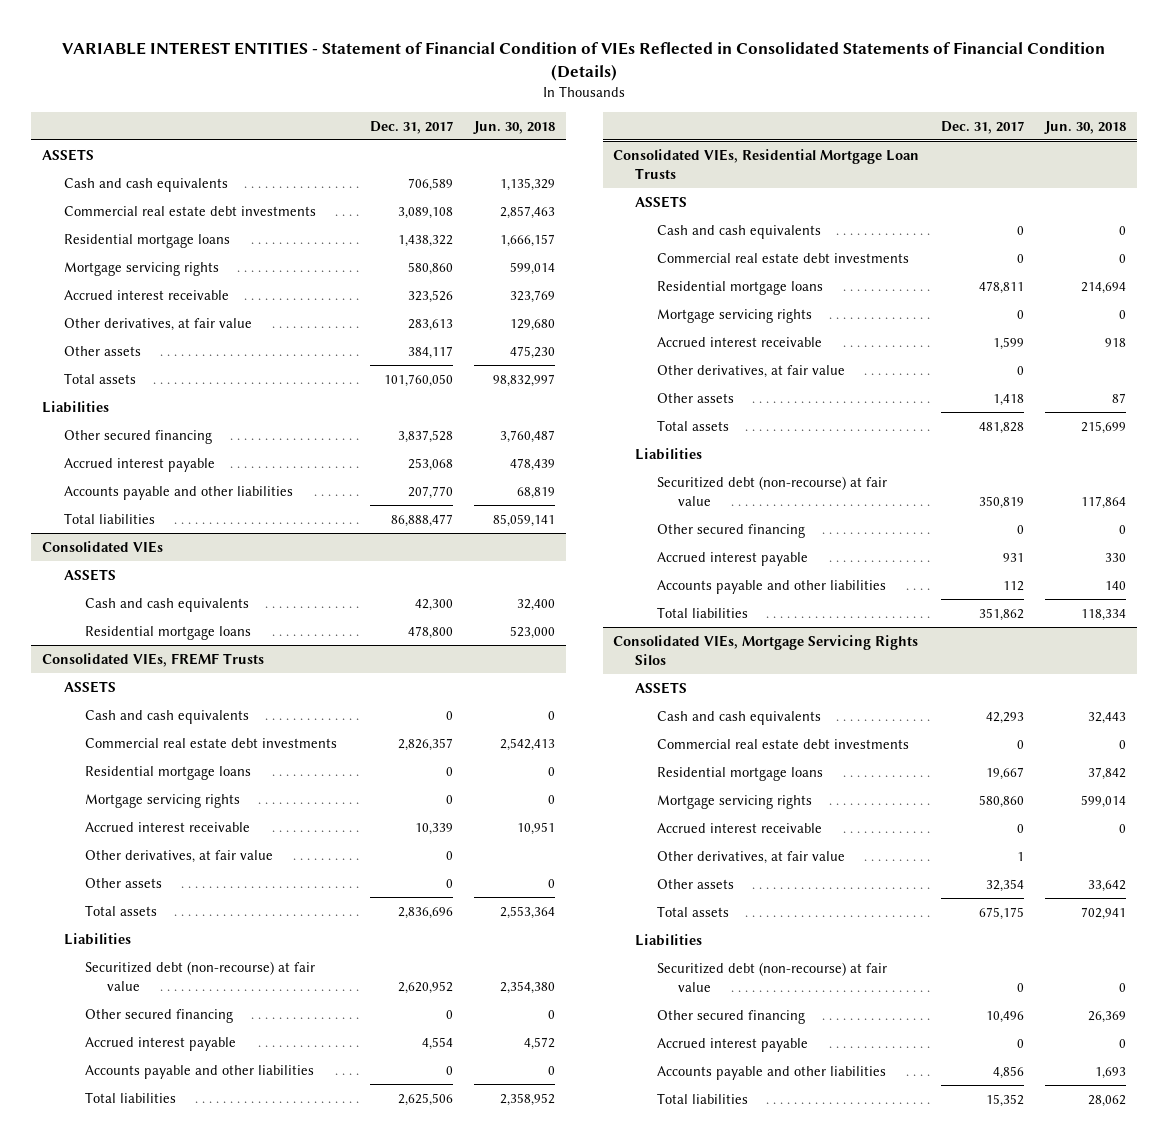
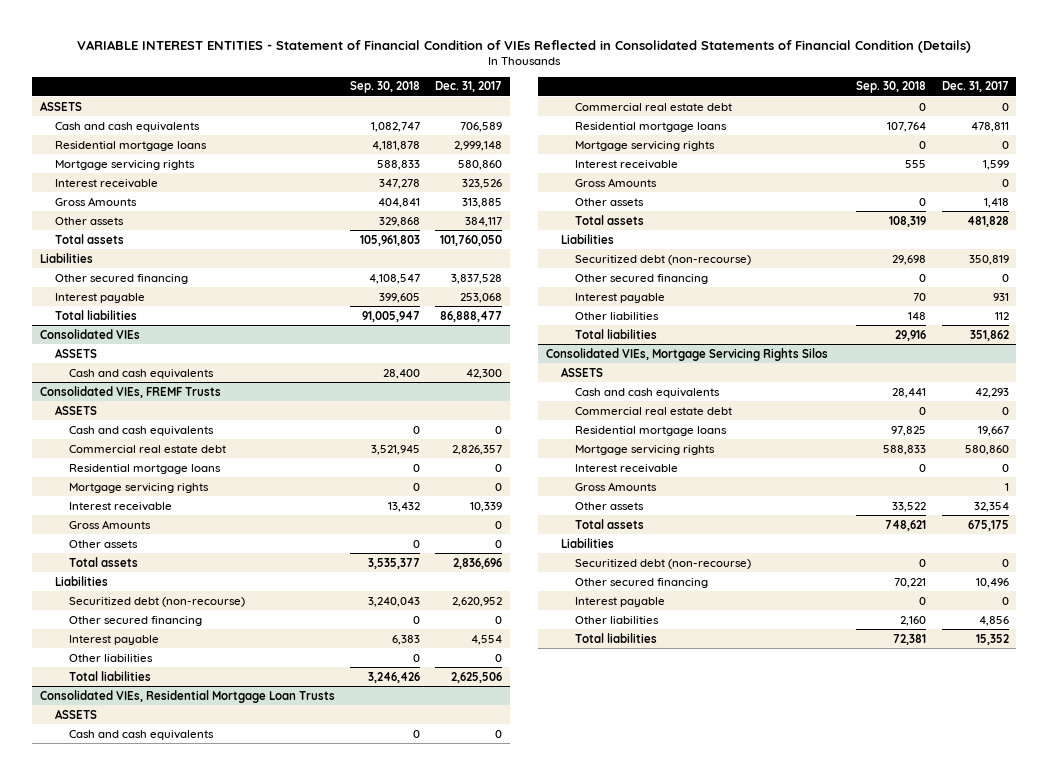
[473,120,556,134] Jun. 30, 2018 -> none
none -> [350,81,421,94] Sep. 30, 2018
[63,205,316,216] Commercial real estate debt investments -> none
[397,234,453,247] 1,438,322 -> [454,140,503,151] 2,999,148
[63,317,252,331] Other derivatives, at fair value -> none
[63,289,229,300] Accrued interest receivable -> [54,178,158,188] Interest receivable
none -> [54,196,137,206] Gross Amounts
[63,485,293,500] Accounts payable and other liabilities -> none
[63,457,215,472] Accrued interest payable -> [54,292,145,303] Interest payable
[85,625,252,640] Residential mortgage loans -> none
[85,737,338,748] Commercial real estate debt investments -> [69,444,227,453] Commercial real estate debt
[85,849,274,863] Other derivatives, at fair value -> none
[85,821,251,832] Accrued interest receivable -> [69,501,173,511] Interest receivable
none -> [69,519,152,529] Gross Amounts
[85,960,316,991] Securitized debt (non-recourse) at fair value -> [69,596,246,607] Securitized debt (non-recourse)
[85,1064,315,1079] Accounts payable and other liabilities -> none
[85,1036,237,1051] Accrued interest payable -> [69,634,160,645] Interest payable
none -> [69,653,154,662] Other liabilities
[656,252,909,263] Commercial real estate debt investments -> [575,102,733,111] Commercial real estate debt
[656,364,845,378] Other derivatives, at fair value -> none
[656,336,822,347] Accrued interest receivable -> [575,159,679,169] Interest receivable
none -> [575,177,658,187] Gross Amounts
[656,475,887,506] Securitized debt (non-recourse) at fair value -> [575,254,752,265] Securitized debt (non-recourse)
[656,551,808,566] Accrued interest payable -> [575,292,666,303] Interest payable
[656,579,886,594] Accounts payable and other liabilities -> [575,311,660,320] Other liabilities
[656,738,909,749] Commercial real estate debt investments -> [575,406,733,415] Commercial real estate debt
[656,850,845,864] Other derivatives, at fair value -> none
[656,822,822,833] Accrued interest receivable -> [575,463,679,473] Interest receivable
none -> [575,481,658,491] Gross Amounts
[656,961,887,992] Securitized debt (non-recourse) at fair value -> [575,558,752,569] Securitized debt (non-recourse)
[656,1037,808,1052] Accrued interest payable -> [575,596,666,607] Interest payable
[656,1065,886,1080] Accounts payable and other liabilities -> [575,615,660,624] Other liabilities

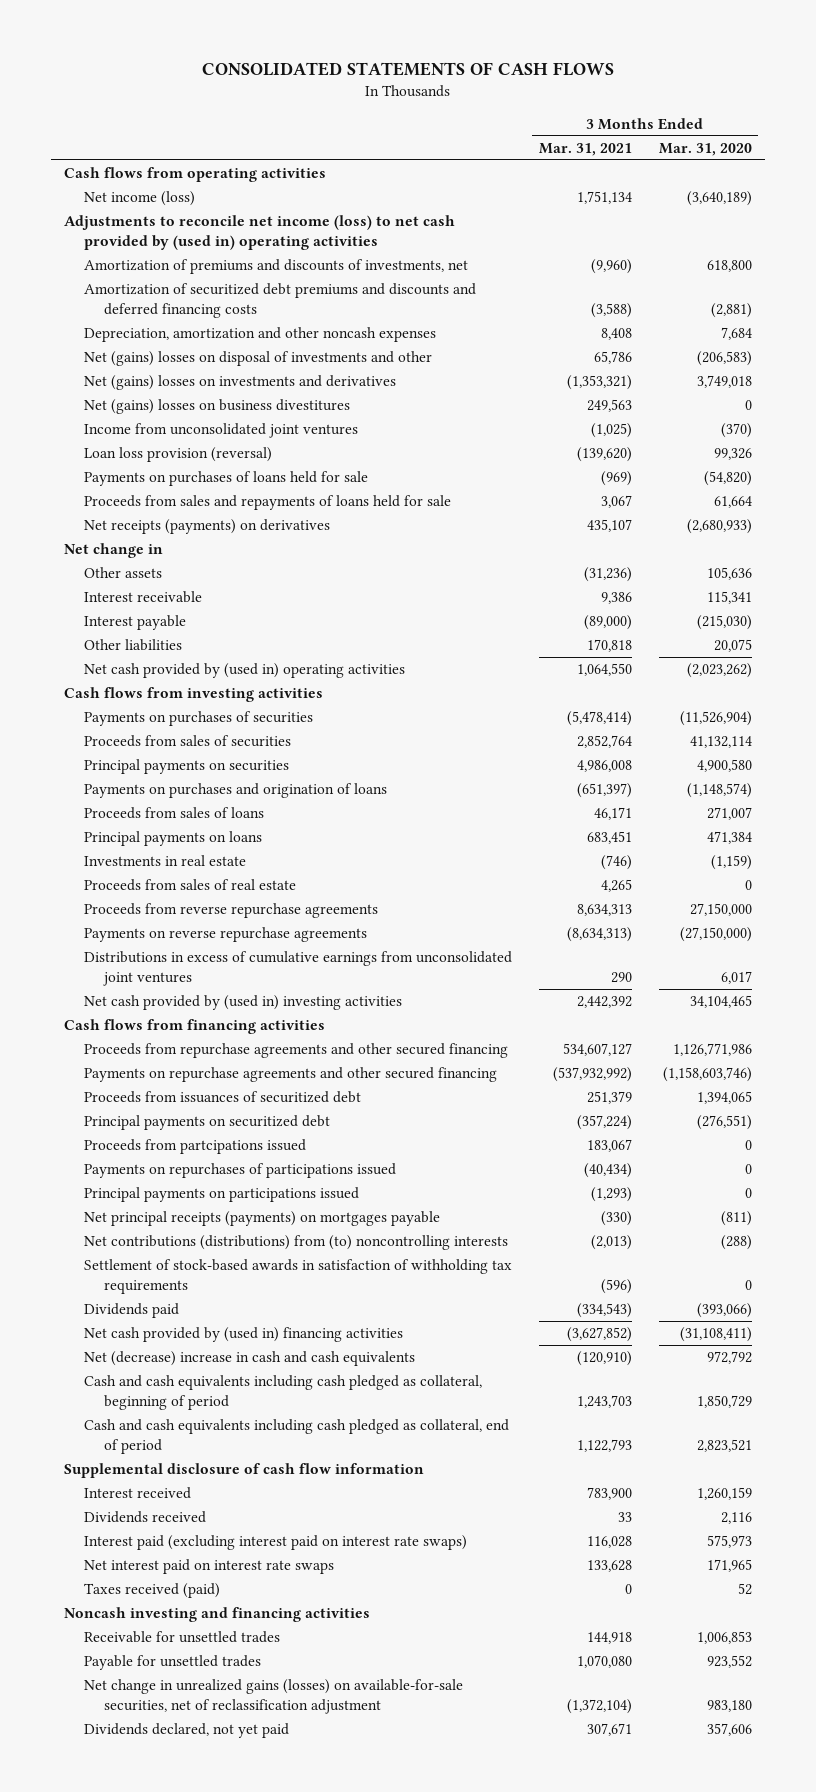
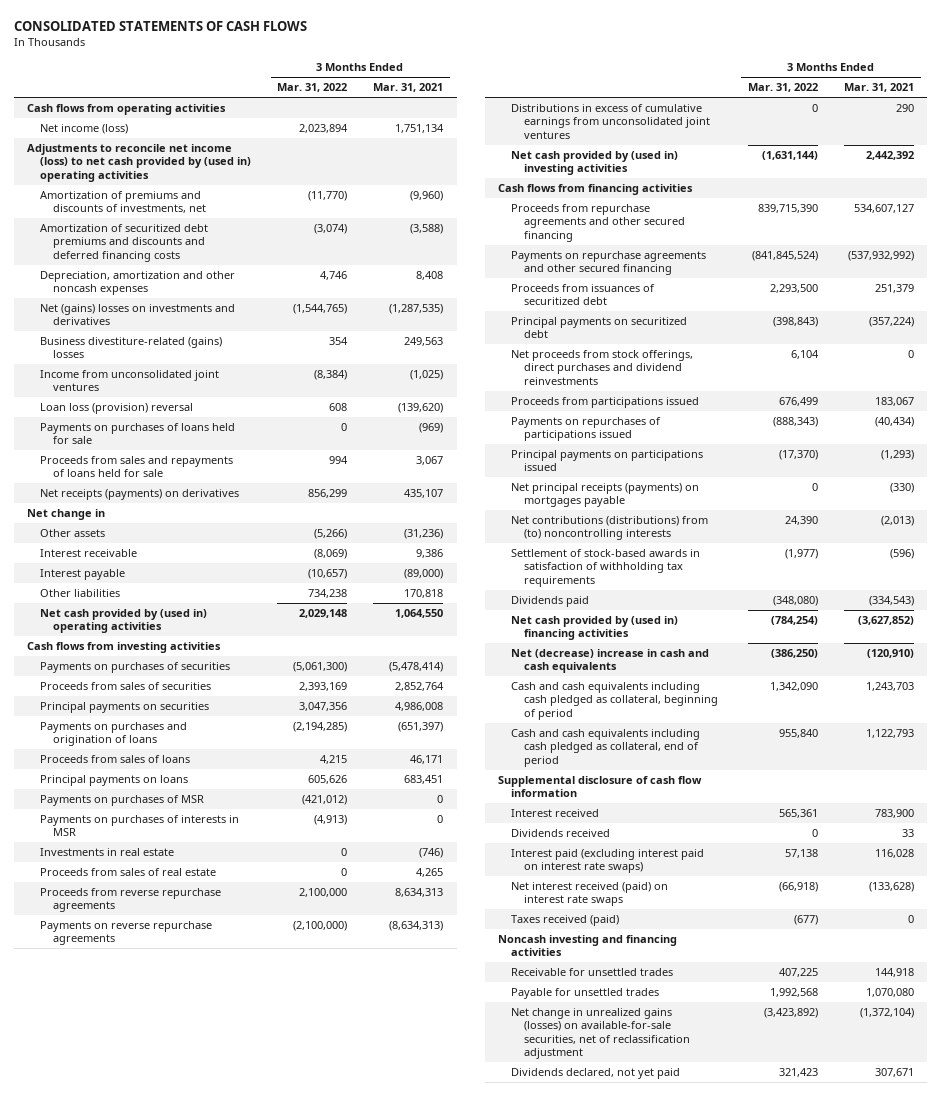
[658,142,752,156] Mar. 31, 2020 -> none
none -> [277,83,348,93] Mar. 31, 2022
[84,350,433,366] Net (gains) losses on disposal of investments and other -> none
[567,374,633,390] (1,353,321) -> [389,304,444,315] (1,287,535)
[84,398,351,414] Net (gains) losses on business divestitures -> [39,337,222,359] Business divestiture-related (gains) losses
[84,446,273,462] Loan loss provision (reversal) -> [39,403,193,415] Loan loss (provision) reversal
none -> [39,795,204,807] Payments on purchases of MSR
none -> [39,815,239,837] Payments on purchases of interests in MSR
none -> [510,350,693,385] Net proceeds from stock offerings, direct purchases and dividend reinvestments
[84,1138,307,1154] Proceeds from partcipations issued -> [510,397,699,409] Proceeds from participations issued
[84,1558,335,1574] Net interest paid on interest rate swaps -> [510,882,668,907] Net interest received (paid) on interest rate swaps
[587,1559,633,1572] 133,628 -> [869,882,915,893] (133,628)

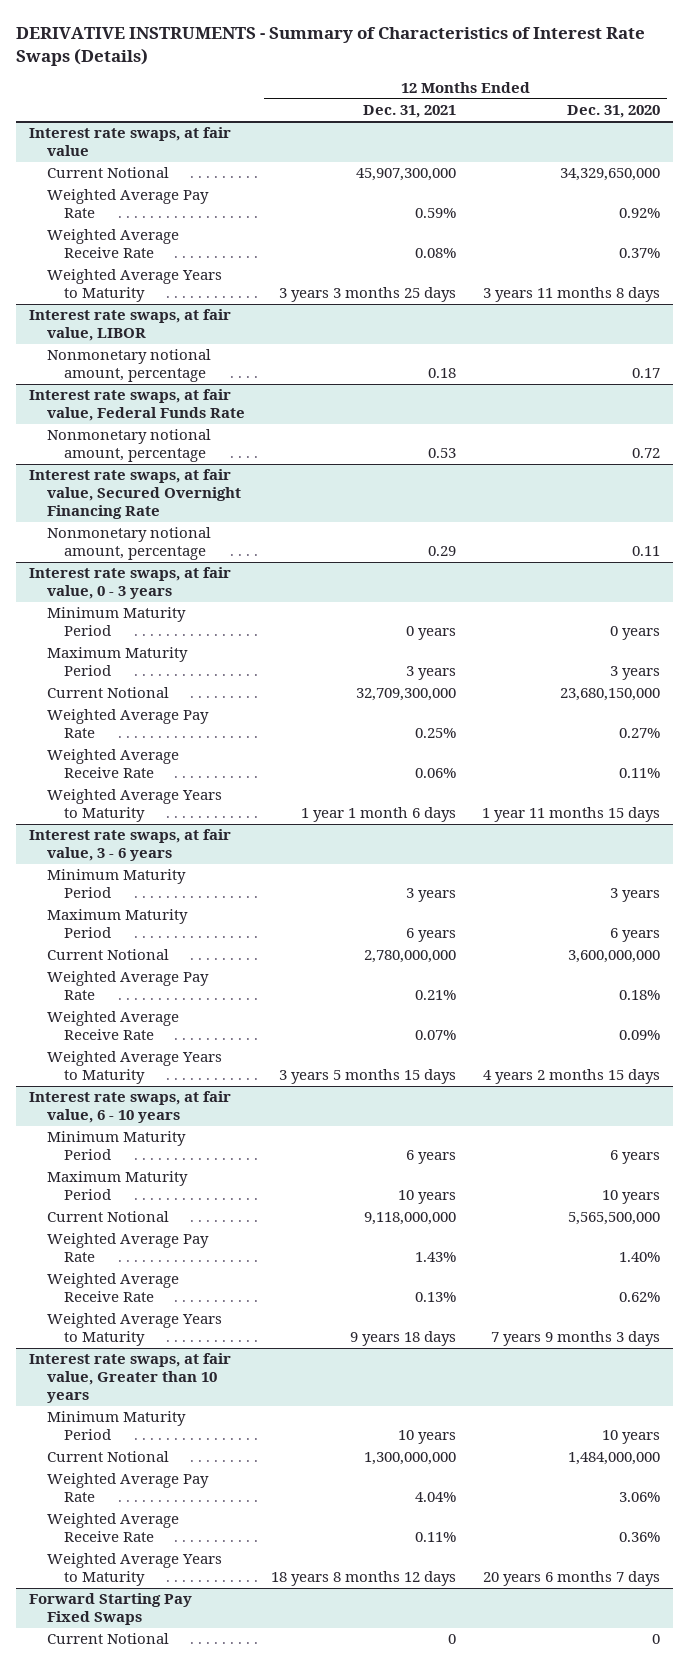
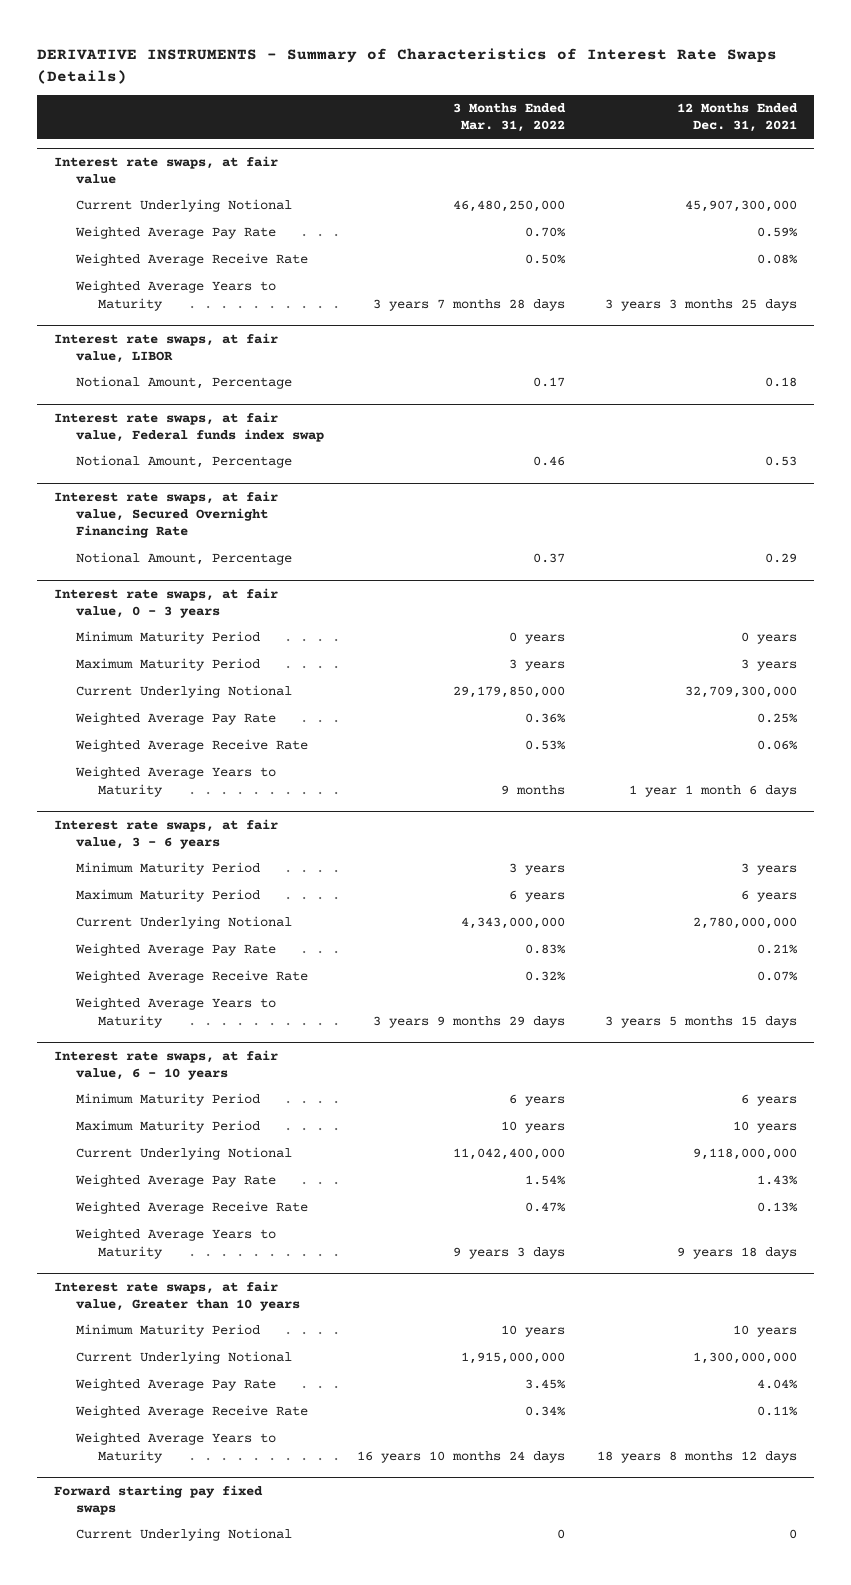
[567,105,661,119] Dec. 31, 2020 -> none
none -> [452,103,566,133] 3 Months Ended Mar. 31, 2022
[46,167,169,179] Current Notional -> [75,199,292,213] Current Underlying Notional
[46,349,211,383] Nonmonetary notional amount, percentage -> [75,376,292,390] Notional Amount, Percentage
[29,389,245,422] Interest rate swaps, at fair value, Federal Funds Rate -> [53,411,324,443] Interest rate swaps, at fair value, Federal funds index swap
[46,429,211,463] Nonmonetary notional amount, percentage -> [75,455,292,469] Notional Amount, Percentage
[46,527,211,561] Nonmonetary notional amount, percentage -> [75,552,292,566] Notional Amount, Percentage
[46,687,169,699] Current Notional -> [75,685,292,699] Current Underlying Notional
[46,949,169,961] Current Notional -> [75,916,292,930] Current Underlying Notional
[46,1211,169,1223] Current Notional -> [75,1147,292,1161] Current Underlying Notional
[46,1451,169,1463] Current Notional -> [75,1351,292,1365] Current Underlying Notional
[29,1593,193,1626] Forward Starting Pay Fixed Swaps -> [53,1484,263,1516] Forward starting pay fixed swaps
[46,1633,169,1645] Current Notional -> [75,1528,292,1542] Current Underlying Notional

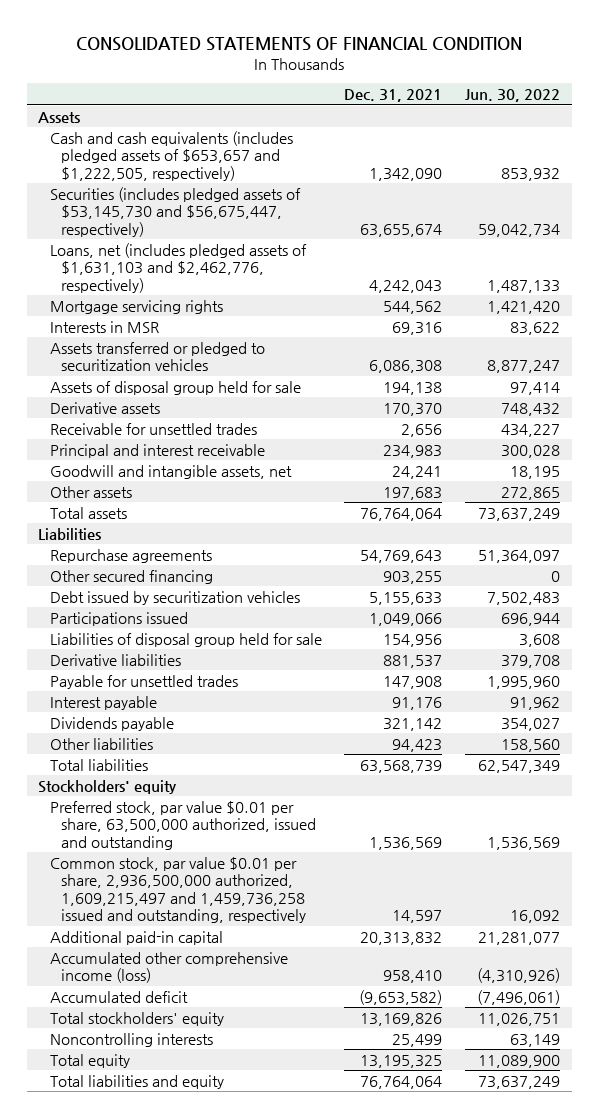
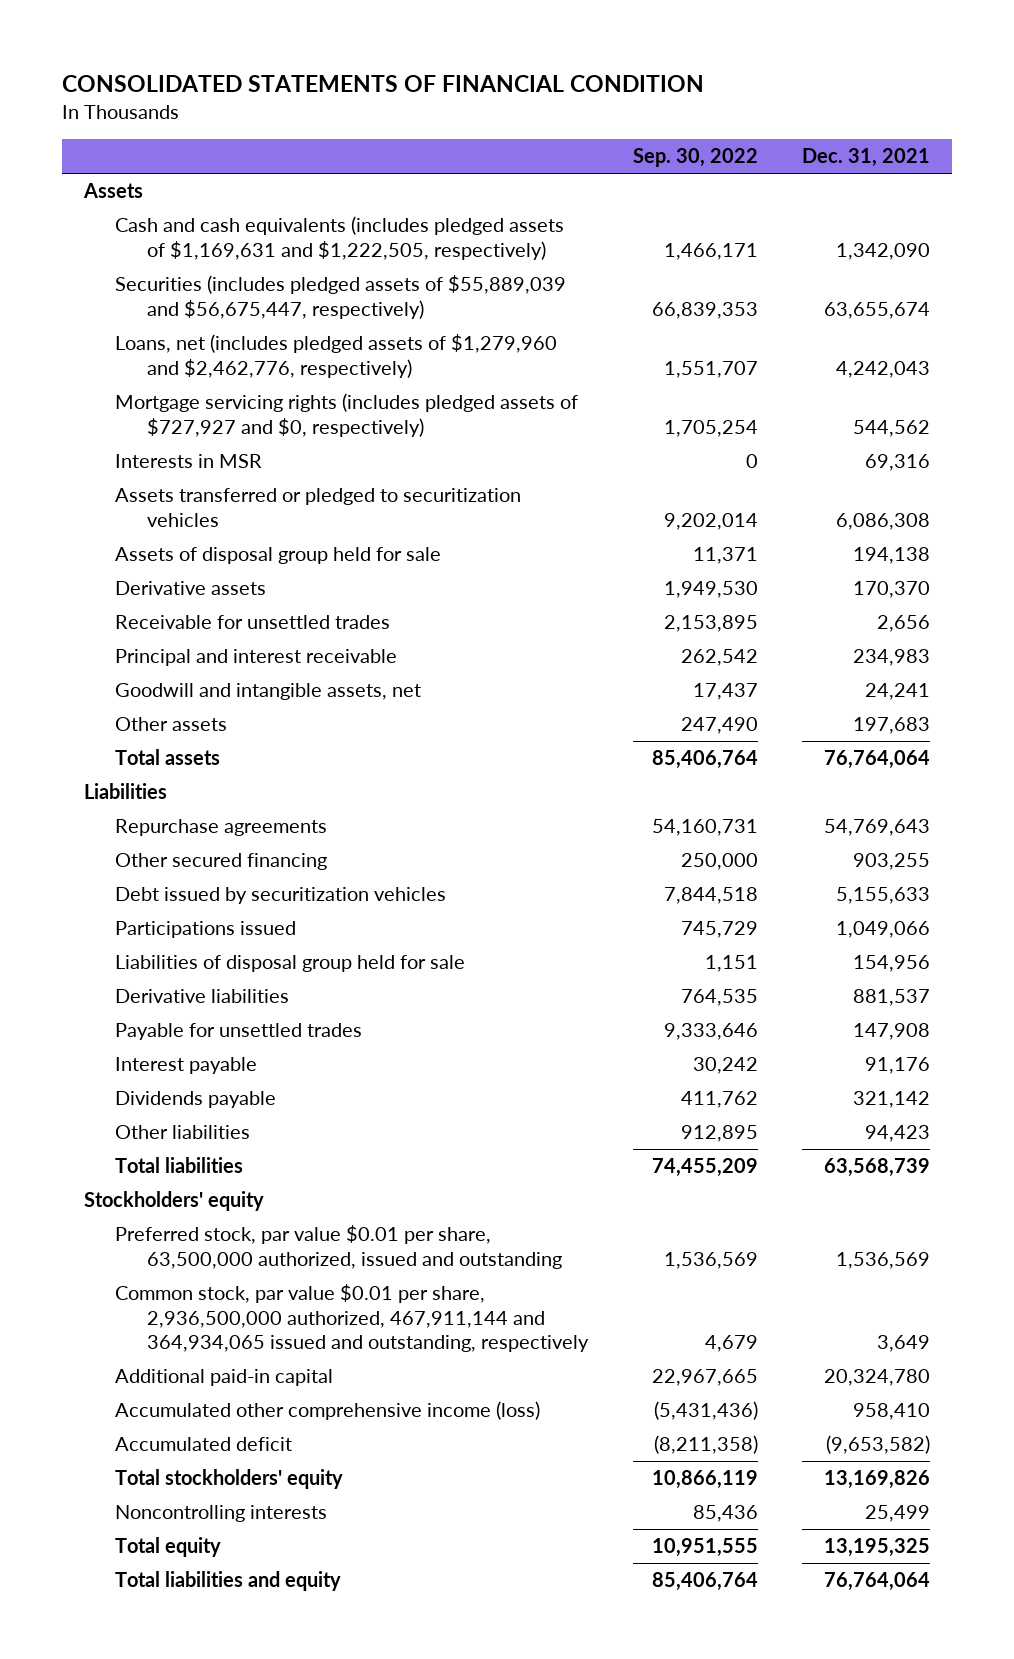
[465,89,561,103] Jun. 30, 2022 -> none
none -> [632,148,758,168] Sep. 30, 2022
[49,130,293,181] Cash and cash equivalents (includes pledged assets of $653,657 and $1,222,505, respectively) -> [115,216,565,260] Cash and cash equivalents (includes pledged assets of $1,169,631 and $1,222,505, respectively)
[49,186,301,237] Securities (includes pledged assets of $53,145,730 and $56,675,447, respectively) -> [115,275,567,319] Securities (includes pledged assets of $55,889,039 and $56,675,447, respectively)
[49,242,307,293] Loans, net (includes pledged assets of $1,631,103 and $2,462,776, respectively) -> [115,334,558,378] Loans, net (includes pledged assets of $1,279,960 and $2,462,776, respectively)
[49,299,223,314] Mortgage servicing rights -> [115,393,579,437] Mortgage servicing rights (includes pledged assets of $727,927 and $0, respectively)
[49,856,306,924] Common stock, par value $0.01 per share, 2,936,500,000 authorized, 1,609,215,497 and 1,459,736,258 issued and outstanding, respectively -> [115,1284,589,1352] Common stock, par value $0.01 per share, 2,936,500,000 authorized, 467,911,144 and 364,934,065 issued and outstanding, respectively
[392,910,443,924] 14,597 -> [877,1334,931,1352] 3,649
[360,931,443,945] 20,313,832 -> [824,1369,931,1387] 20,324,780

